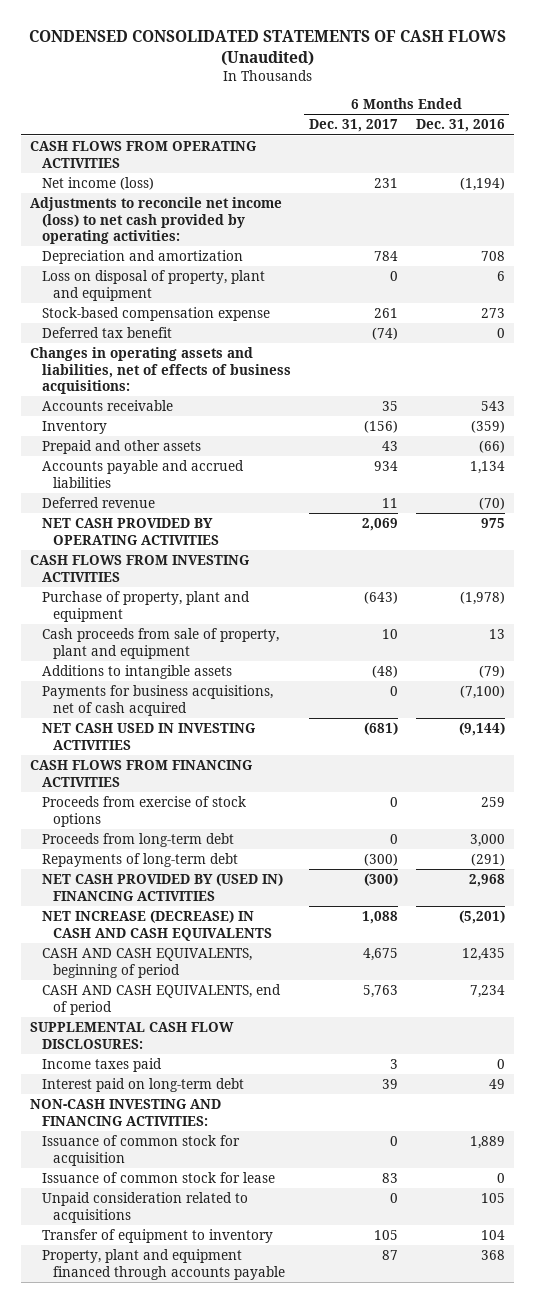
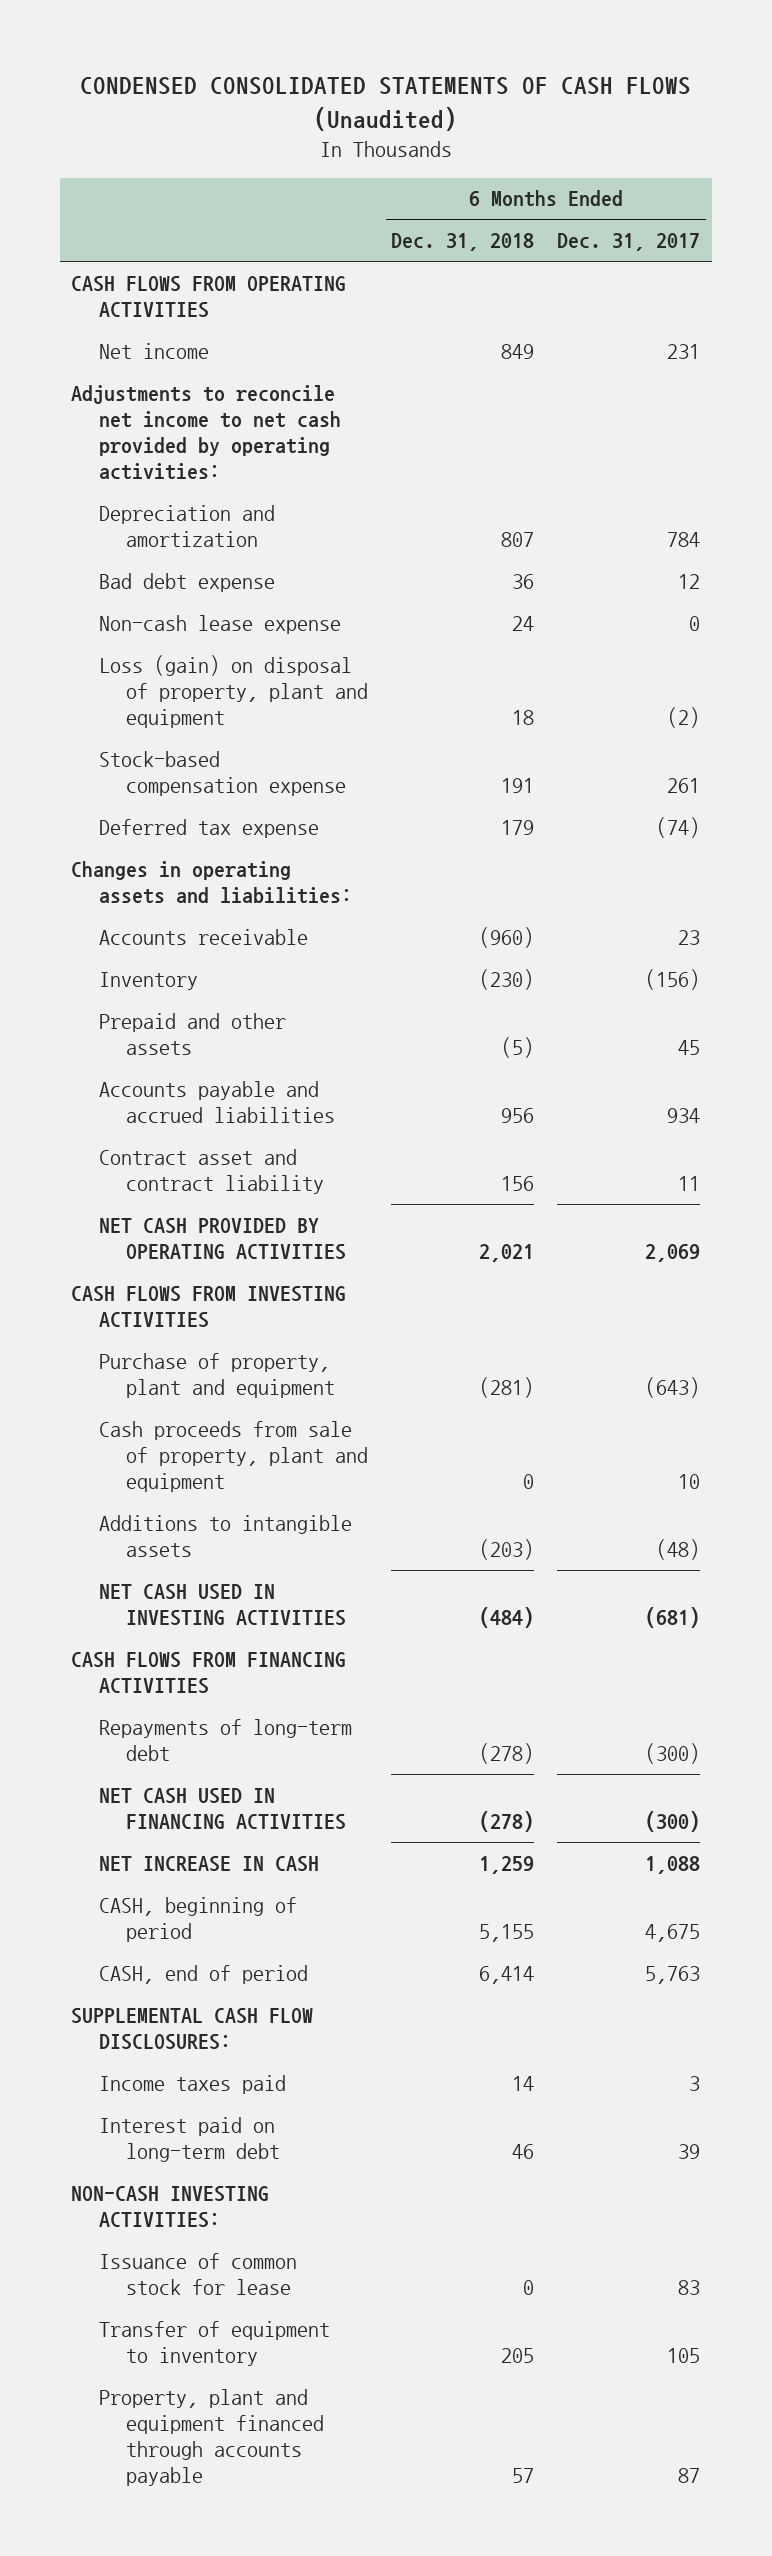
[415,119,505,133] Dec. 31, 2016 -> none
none -> [391,233,535,252] Dec. 31, 2018
[41,177,154,191] Net income (loss) -> [98,342,209,359] Net income
[30,197,283,245] Adjustments to reconcile net income (loss) to net cash provided by operating activities: -> [71,384,341,481] Adjustments to reconcile net income to net cash provided by operating activities:
none -> [98,572,275,592] Bad debt expense
none -> [98,614,341,634] Non-cash lease expense
[41,270,265,301] Loss on disposal of property, plant and equipment -> [98,654,369,729] Loss (gain) on disposal of property, plant and equipment
[389,271,398,282] 0 -> [667,707,701,729] (2)
[41,327,172,339] Deferred tax benefit -> [98,818,319,838] Deferred tax expense
[30,347,291,395] Changes in operating assets and liabilities, net of effects of business acquisitions: -> [71,860,352,905] Changes in operating assets and liabilities:
[381,401,398,412] 35 -> [678,929,701,945] 23
[381,441,398,452] 43 -> [678,1040,701,1056] 45
[41,497,155,509] Deferred revenue -> none
none -> [98,1148,325,1195] Contract asset and contract liability
[41,685,273,716] Payments for business acquisitions, net of cash acquired -> none
[41,796,246,827] Proceeds from exercise of stock options -> none
[41,833,234,848] Proceeds from long-term debt -> none
[41,873,283,901] NET CASH PROVIDED BY (USED IN) FINANCING ACTIVITIES -> [98,1787,347,1831] NET CASH USED IN FINANCING ACTIVITIES
[41,910,272,941] NET INCREASE (DECREASE) IN CASH AND CASH EQUIVALENTS -> [98,1855,319,1872] NET INCREASE IN CASH
[41,948,252,978] CASH AND CASH EQUIVALENTS, beginning of period -> [98,1896,297,1943] CASH, beginning of period
[41,984,281,1015] CASH AND CASH EQUIVALENTS, end of period -> [98,1964,308,1984] CASH, end of period
[41,1135,240,1166] Issuance of common stock for acquisition -> none
[30,1099,222,1126] NON-CASH INVESTING AND FINANCING ACTIVITIES: -> [71,2185,270,2229] NON-CASH INVESTING ACTIVITIES:
[41,1192,248,1223] Unpaid consideration related to acquisitions -> none

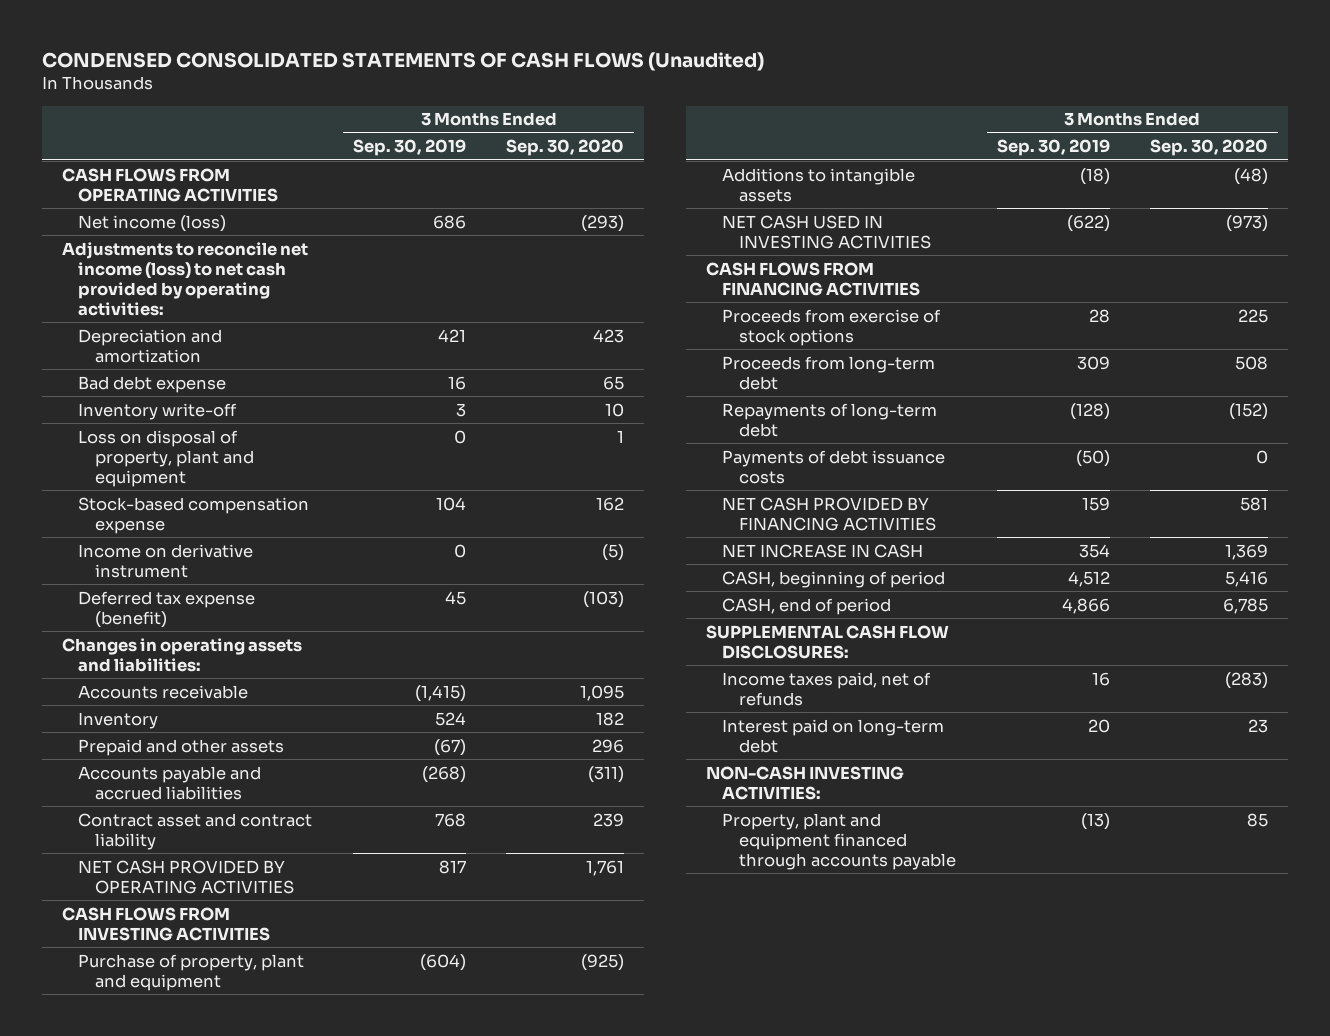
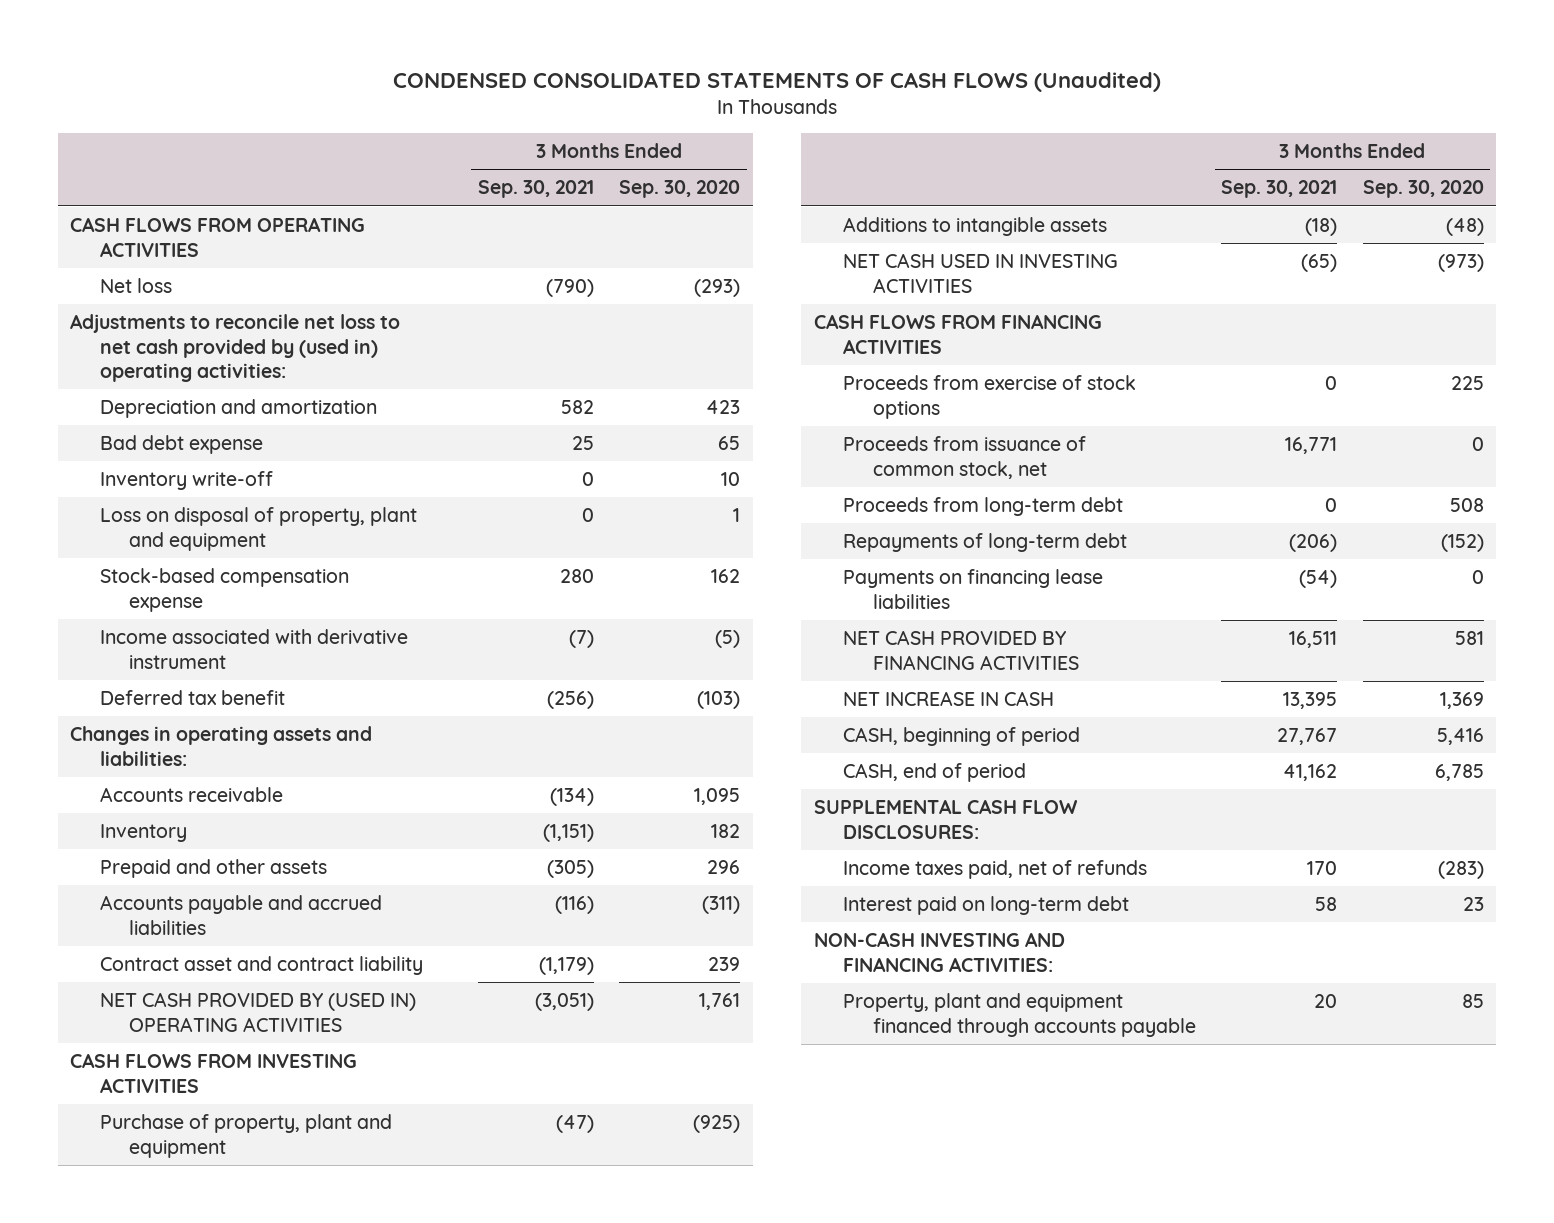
[352,139,466,157] Sep. 30, 2019 -> none
none -> [477,180,594,199] Sep. 30, 2021
[78,214,227,232] Net income (loss) -> [99,278,172,294] Net loss
[61,241,308,316] Adjustments to reconcile net income (loss) to net cash provided by operating activities: -> [70,314,401,383] Adjustments to reconcile net loss to net cash provided by (used in) operating activities:
[78,543,254,578] Income on derivative instrument -> [99,629,408,669] Income associated with derivative instrument
[78,590,256,628] Deferred tax expense (benefit) -> [99,690,285,706] Deferred tax benefit
[78,859,294,894] NET CASH PROVIDED BY OPERATING ACTIVITIES -> [99,992,416,1032] NET CASH PROVIDED BY (USED IN) OPERATING ACTIVITIES
none -> [843,436,1087,479] Proceeds from issuance of common stock, net
[722,449,946,484] Payments of debt issuance costs -> none
none -> [843,569,1104,609] Payments on financing lease liabilities
[705,765,904,800] NON-CASH INVESTING ACTIVITIES: -> [813,932,1065,972] NON-CASH INVESTING AND FINANCING ACTIVITIES:

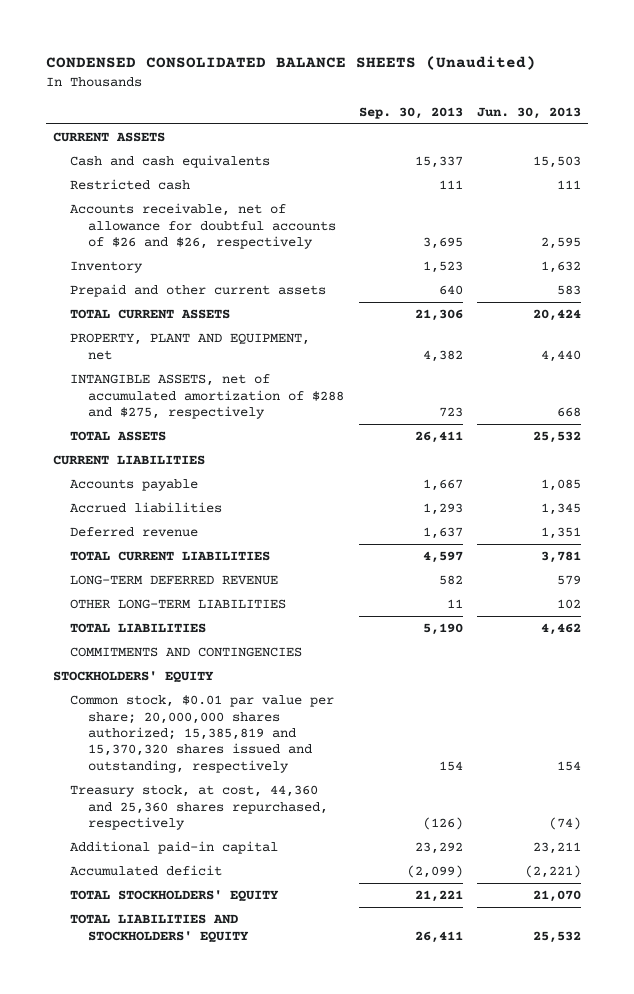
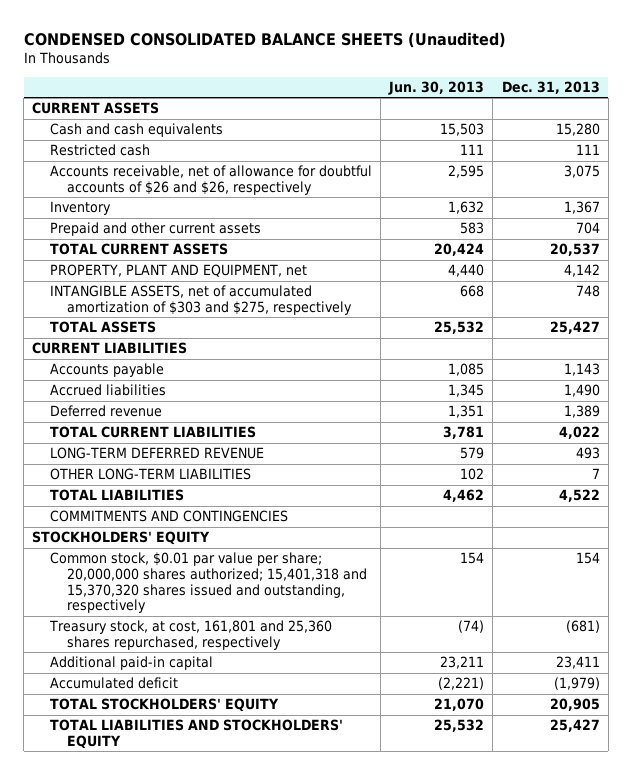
[358,106,463,119] Sep. 30, 2013 -> none
none -> [501,80,600,94] Dec. 31, 2013
[70,374,345,419] INTANGIBLE ASSETS, net of accumulated amortization of $288 and $275, respectively -> [49,285,352,315] INTANGIBLE ASSETS, net of accumulated amortization of $303 and $275, respectively
[70,695,335,773] Common stock, $0.01 par value per share; 20,000,000 shares authorized; 15,385,819 and 15,370,320 shares issued and outstanding, respectively -> [49,552,367,614] Common stock, $0.01 par value per share; 20,000,000 shares authorized; 15,401,318 and 15,370,320 shares issued and outstanding, respectively
[70,785,329,830] Treasury stock, at cost, 44,360 and 25,360 shares repurchased, respectively -> [48,620,332,650] Treasury stock, at cost, 161,801 and 25,360 shares repurchased, respectively

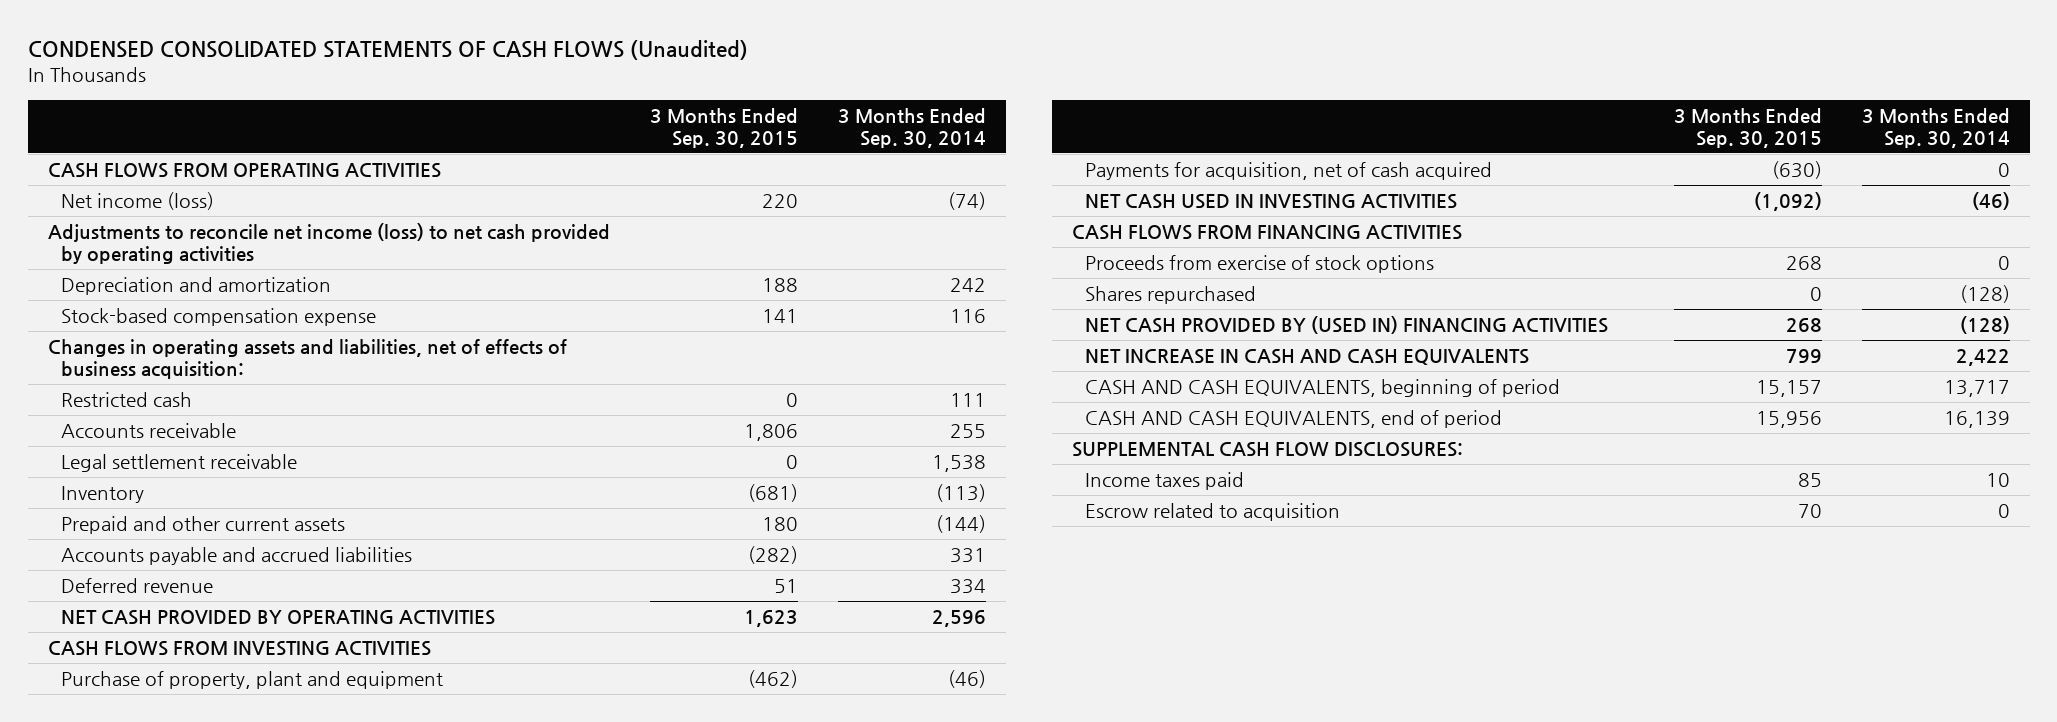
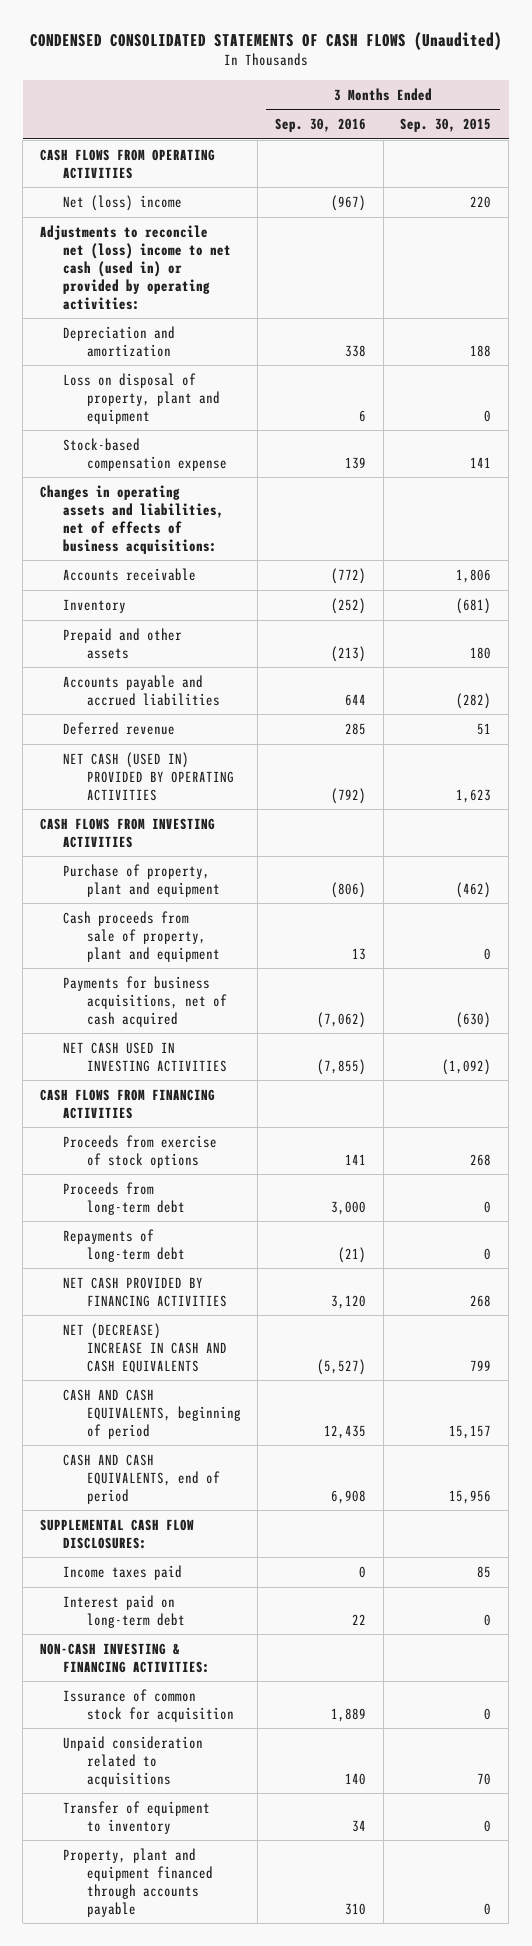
[837,107,986,148] 3 Months Ended Sep. 30, 2014 -> none
none -> [274,118,366,133] Sep. 30, 2016
[61,192,215,211] Net income (loss) -> [63,194,183,211] Net (loss) income
[47,223,610,265] Adjustments to reconcile net income (loss) to net cash provided by operating activities -> [40,224,232,310] Adjustments to reconcile net (loss) income to net cash (used in) or provided by operating activities:
none -> [63,372,220,424] Loss on disposal of property, plant and equipment
[61,392,193,408] Restricted cash -> none
[47,339,567,380] Changes in operating assets and liabilities, net of effects of business acquisition: -> [40,484,225,554] Changes in operating assets and liabilities, net of effects of business acquisitions:
[61,454,298,473] Legal settlement receivable -> none
[61,516,346,535] Prepaid and other current assets -> [63,627,183,659] Prepaid and other assets
[61,610,496,626] NET CASH PROVIDED BY OPERATING ACTIVITIES -> [63,751,234,801] NET CASH (USED IN) PROVIDED BY OPERATING ACTIVITIES
none -> [63,910,220,962] Cash proceeds from sale of property, plant and equipment
[1085,162,1493,181] Payments for acquisition, net of cash acquired -> [63,975,227,1027] Payments for business acquisitions, net of cash acquired
[1085,286,1257,305] Shares repurchased -> none
none -> [63,1181,185,1215] Proceeds from long-term debt
none -> [63,1228,185,1262] Repayments of long-term debt
[1085,316,1609,335] NET CASH PROVIDED BY (USED IN) FINANCING ACTIVITIES -> [63,1276,227,1307] NET CASH PROVIDED BY FINANCING ACTIVITIES
[1085,349,1530,366] NET INCREASE IN CASH AND CASH EQUIVALENTS -> [63,1322,227,1373] NET (DECREASE) INCREASE IN CASH AND CASH EQUIVALENTS
none -> [63,1594,185,1628] Interest paid on long-term debt
none -> [40,1642,211,1673] NON-CASH INVESTING & FINANCING ACTIVITIES:
none -> [63,1688,234,1722] Issurance of common stock for acquisition
[1085,503,1341,522] Escrow related to acquisition -> [63,1735,204,1787] Unpaid consideration related to acquisitions
none -> [63,1800,211,1834] Transfer of equipment to inventory
none -> [63,1847,213,1917] Property, plant and equipment financed through accounts payable

